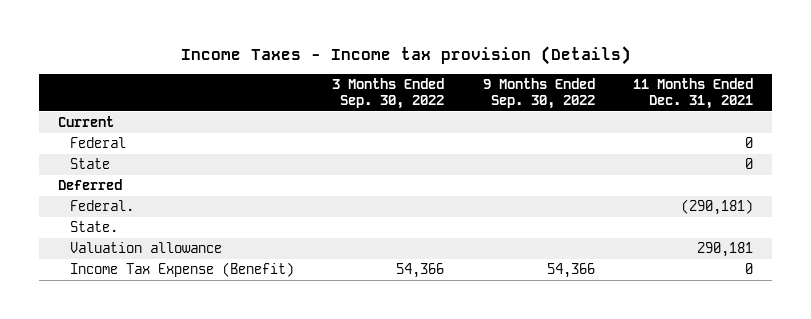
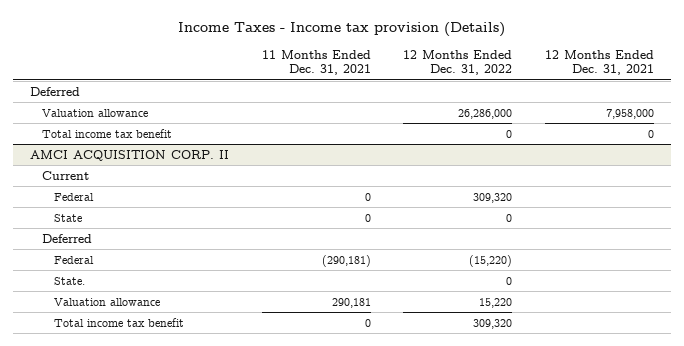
[332,78,445,110] 3 Months Ended Sep. 30, 2022 -> none
[482,78,595,110] 9 Months Ended Sep. 30, 2022 -> none
none -> [403,49,513,76] 12 Months Ended Dec. 31, 2022
none -> [545,49,655,76] 12 Months Ended Dec. 31, 2021
none -> [29,86,80,96] Deferred
none -> [41,108,148,117] Valuation allowance
none -> [41,128,172,138] Total income tax benefit
none -> [29,149,229,161] AMCI ACQUISITION CORP. II
[70,200,135,212] Federal. -> [54,255,95,264] Federal
[70,262,295,278] Income Tax Expense (Benefit) -> [54,317,185,327] Total income tax benefit

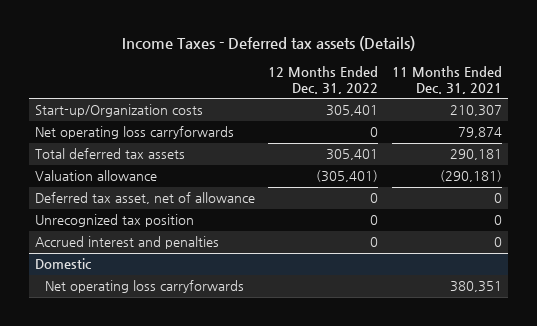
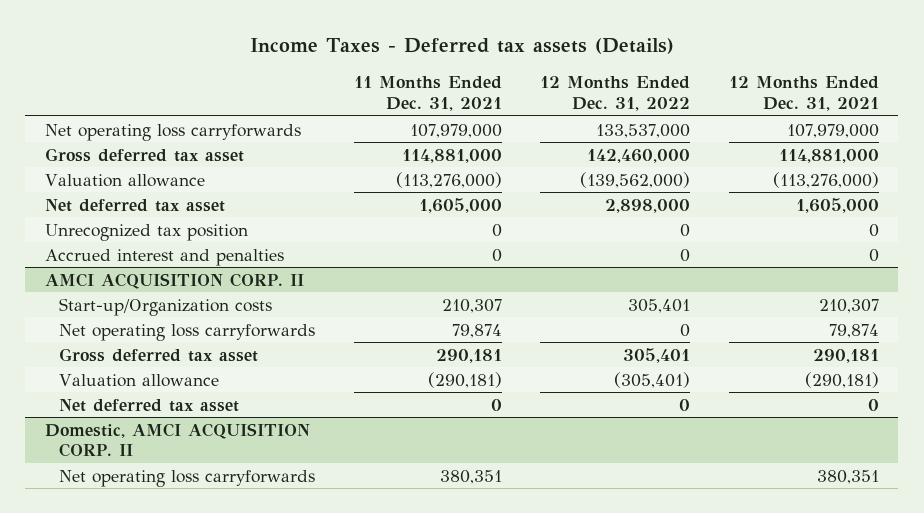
none -> [729,76,880,112] 12 Months Ended Dec. 31, 2021
none -> [44,123,301,141] Net operating loss carryforwards
none -> [44,147,244,162] Gross deferred tax asset
none -> [44,173,205,187] Valuation allowance
none -> [44,198,225,212] Net deferred tax asset
[35,214,195,228] Unrecognized tax position -> [44,223,248,241] Unrecognized tax position
[35,236,220,250] Accrued interest and penalties -> [44,248,284,266] Accrued interest and penalties
none -> [44,272,304,289] AMCI ACQUISITION CORP. II
[35,148,186,160] Total deferred tax assets -> [58,347,258,362] Gross deferred tax asset
[35,258,92,270] Domestic -> none
[35,192,256,205] Deferred tax asset, net of allowance -> [58,398,239,412] Net deferred tax asset
none -> [44,422,310,458] Domestic, AMCI ACQUISITION CORP. II

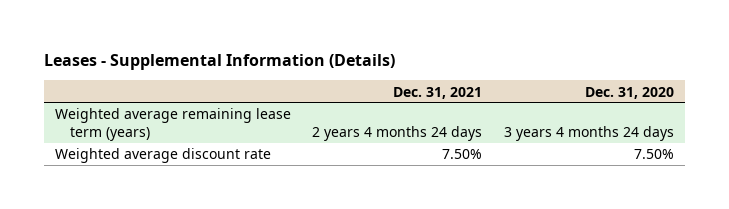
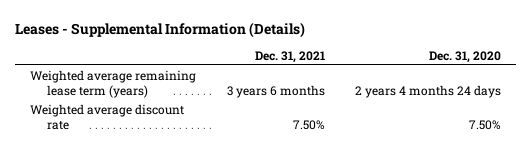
[312,126,483,142] 2 years 4 months 24 days -> [226,85,325,99] 3 years 6 months
[503,126,674,142] 3 years 4 months 24 days -> [355,85,502,99] 2 years 4 months 24 days

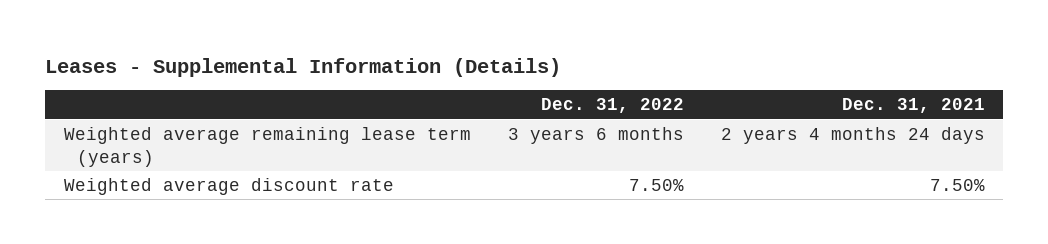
[429,50,502,63] Dec. 31, 2020 -> none
none -> [540,98,684,114] Dec. 31, 2022
[226,85,325,99] 3 years 6 months -> [720,127,985,145] 2 years 4 months 24 days

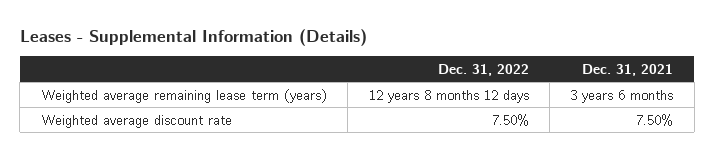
[507,127,684,145] 3 years 6 months -> [368,89,529,103] 12 years 8 months 12 days
[720,127,985,145] 2 years 4 months 24 days -> [570,89,674,103] 3 years 6 months

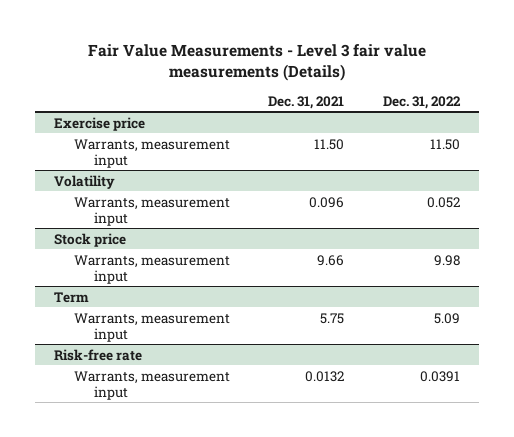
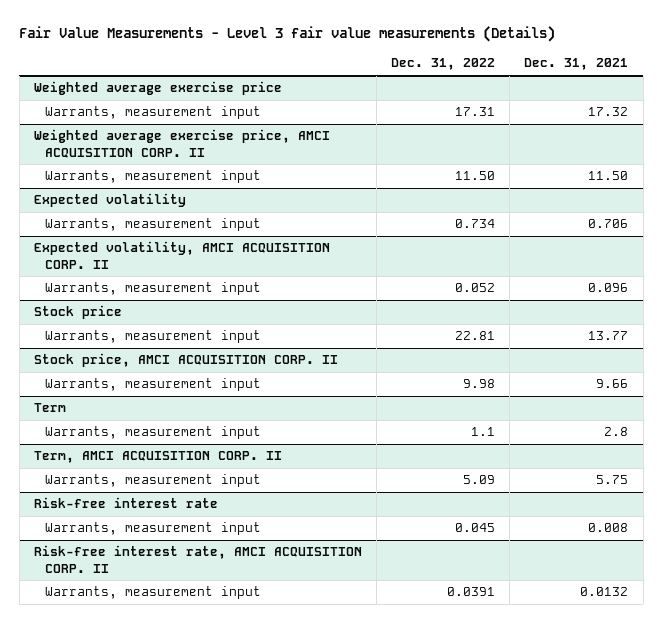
[53,116,145,131] Exercise price -> [33,81,282,96] Weighted average exercise price
none -> [44,106,261,120] Warrants, measurement input
none -> [33,129,330,158] Weighted average exercise price, AMCI ACQUISITION CORP. II
[53,174,115,189] Volatility -> [33,193,186,208] Expected volatility
none -> [44,218,261,232] Warrants, measurement input
none -> [33,241,330,269] Expected volatility, AMCI ACQUISITION CORP. II
none -> [44,330,261,344] Warrants, measurement input
none -> [33,353,338,368] Stock price, AMCI ACQUISITION CORP. II
none -> [44,426,261,440] Warrants, measurement input
none -> [33,451,282,464] Term, AMCI ACQUISITION CORP. II
[53,348,142,361] Risk-free rate -> [33,497,218,509] Risk-free interest rate
none -> [44,522,261,536] Warrants, measurement input
none -> [33,545,362,573] Risk-free interest rate, AMCI ACQUISITION CORP. II

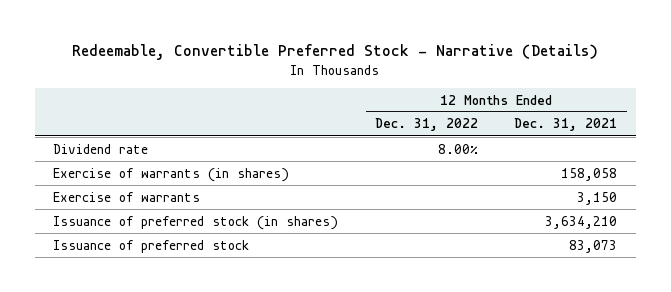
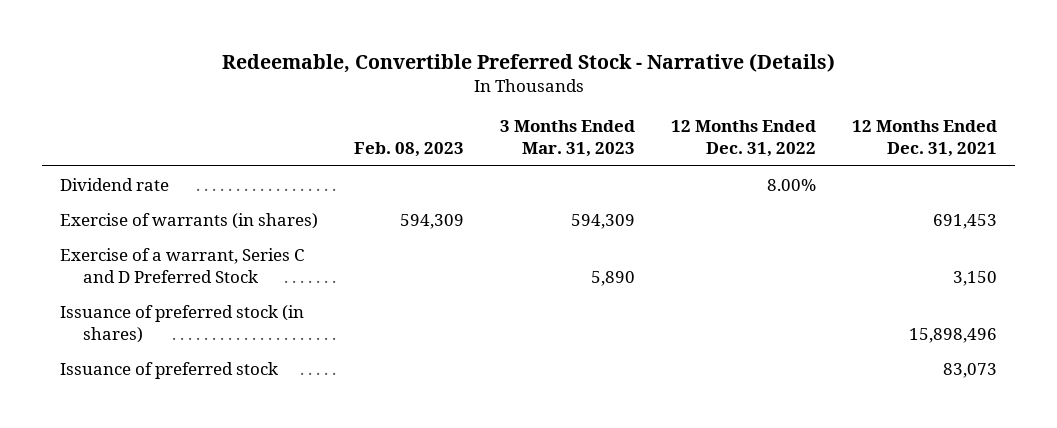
none -> [354,142,465,158] Feb. 08, 2023
none -> [500,120,636,158] 3 Months Ended Mar. 31, 2023
[561,167,618,181] 158,058 -> [933,213,998,229] 691,453
[53,191,201,202] Exercise of warrants -> [60,247,305,283] Exercise of a warrant, Series C and D Preferred Stock
[545,215,618,229] 3,634,210 -> [909,327,998,343] 15,898,496

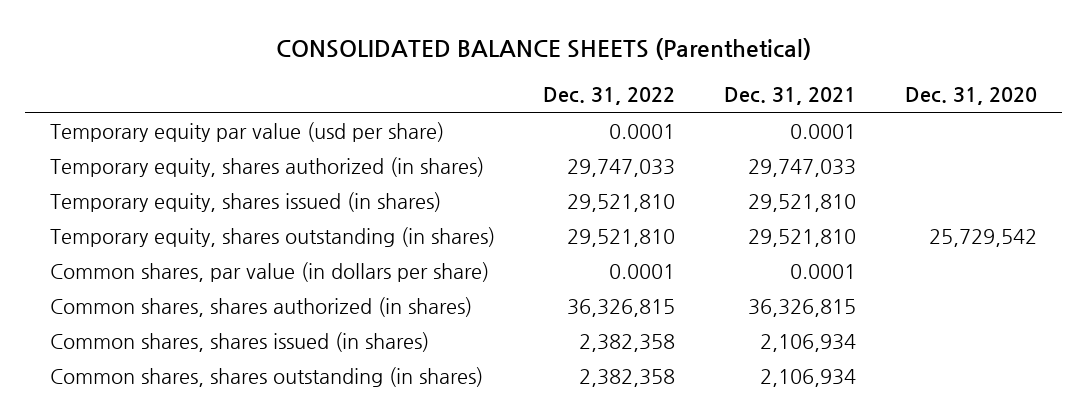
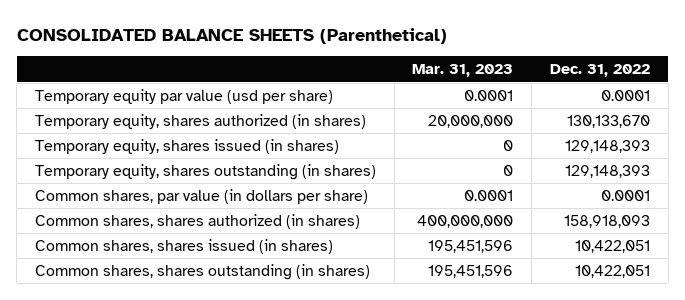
[724,87,857,106] Dec. 31, 2021 -> none
[905,87,1038,106] Dec. 31, 2020 -> none
none -> [412,64,514,78] Mar. 31, 2023
[567,158,676,177] 29,747,033 -> [566,115,650,129] 130,133,670
[567,193,676,212] 29,521,810 -> [564,140,650,154] 129,148,393
[567,228,676,247] 29,521,810 -> [564,165,650,179] 129,148,393
[567,298,676,317] 36,326,815 -> [563,215,650,229] 158,918,093
[579,333,676,352] 2,382,358 -> [574,240,650,254] 10,422,051
[579,368,676,387] 2,382,358 -> [574,265,650,279] 10,422,051

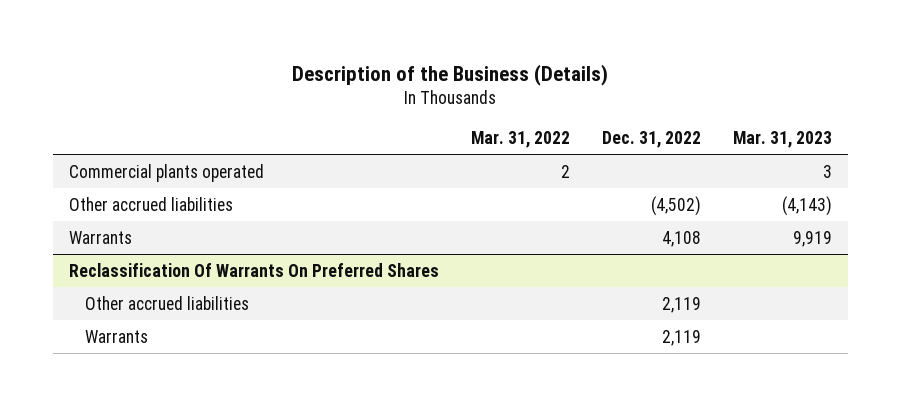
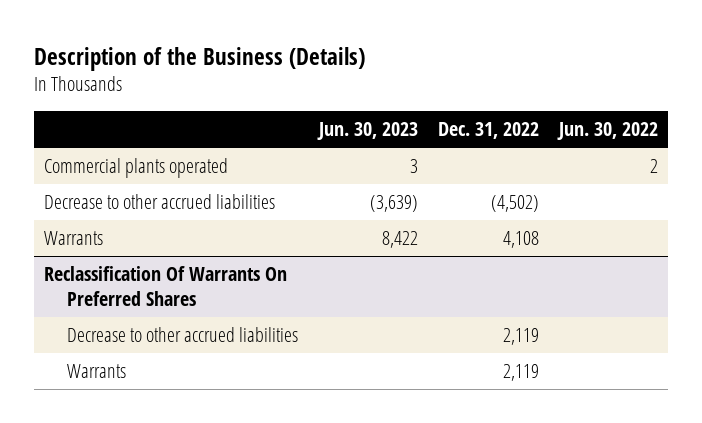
[470,131,570,149] Mar. 31, 2022 -> none
[732,131,832,149] Mar. 31, 2023 -> none
none -> [316,122,418,141] Jun. 30, 2023
none -> [557,122,659,141] Jun. 30, 2022
[69,196,234,211] Other accrued liabilities -> [44,193,276,209] Decrease to other accrued liabilities
[85,295,250,310] Other accrued liabilities -> [67,326,299,342] Decrease to other accrued liabilities

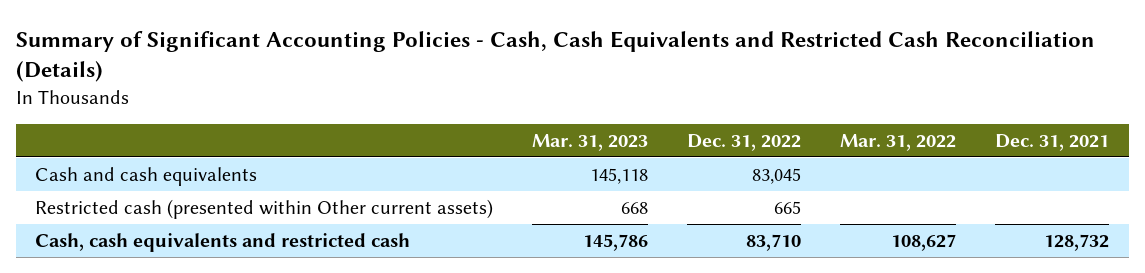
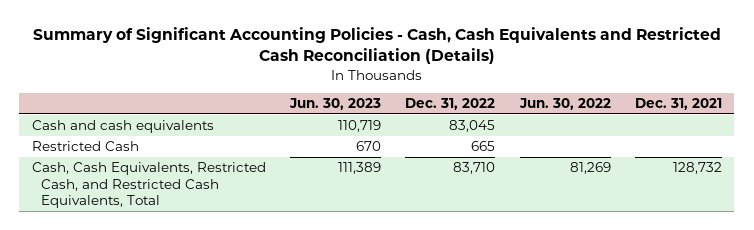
[532,133,649,151] Mar. 31, 2023 -> none
[840,133,957,151] Mar. 31, 2022 -> none
none -> [288,98,381,111] Jun. 30, 2023
none -> [518,98,611,111] Jun. 30, 2022
[35,198,494,219] Restricted cash (presented within Other current assets) -> [31,141,139,152] Restricted Cash
[35,232,411,252] Cash, cash equivalents and restricted cash -> [31,162,266,209] Cash, Cash Equivalents, Restricted Cash, and Restricted Cash Equivalents, Total

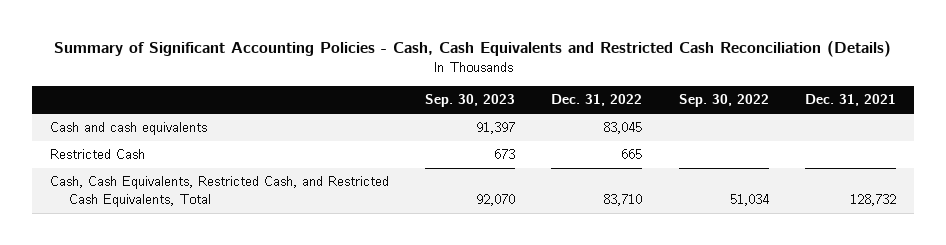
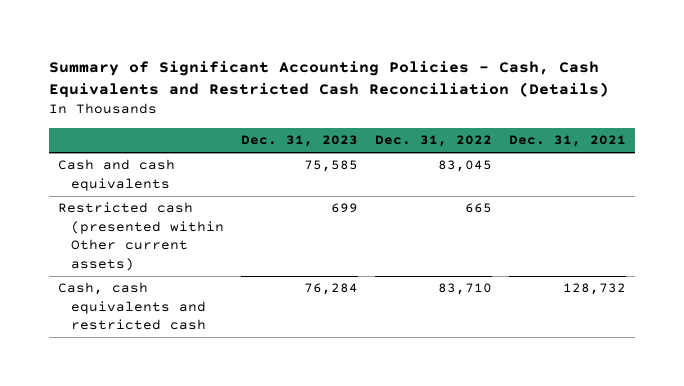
[425,94,516,108] Sep. 30, 2023 -> none
[678,94,769,108] Sep. 30, 2022 -> none
none -> [241,135,359,148] Dec. 31, 2023
[49,149,145,160] Restricted Cash -> [57,202,225,271] Restricted cash (presented within Other current assets)
[49,176,389,207] Cash, Cash Equivalents, Restricted Cash, and Restricted Cash Equivalents, Total -> [57,282,207,331] Cash, cash equivalents and restricted cash

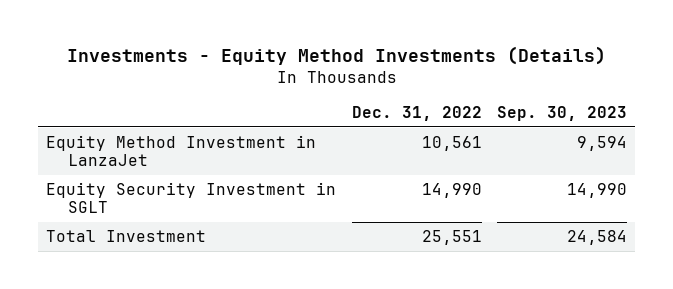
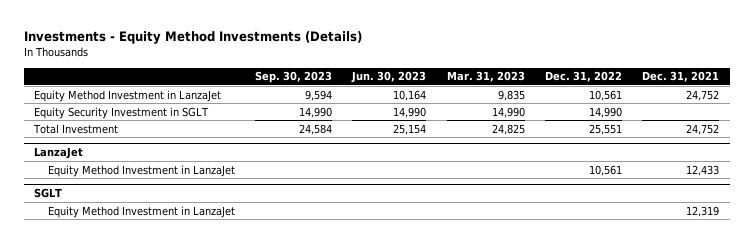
none -> [351,71,427,84] Jun. 30, 2023
none -> [446,71,525,83] Mar. 31, 2023
none -> [642,71,720,83] Dec. 31, 2021
none -> [34,147,84,160] LanzaJet
none -> [47,164,235,177] Equity Method Investment in LanzaJet
none -> [34,188,63,199] SGLT
none -> [47,205,235,218] Equity Method Investment in LanzaJet

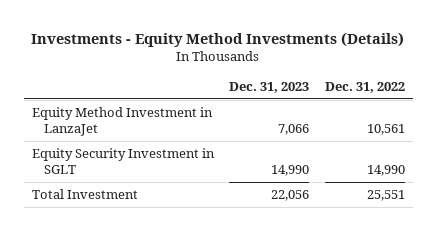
[254,71,332,84] Sep. 30, 2023 -> none
[351,71,427,84] Jun. 30, 2023 -> none
[446,71,525,83] Mar. 31, 2023 -> none
[642,71,720,83] Dec. 31, 2021 -> none
none -> [229,81,310,93] Dec. 31, 2023
[34,147,84,160] LanzaJet -> none
[47,164,235,177] Equity Method Investment in LanzaJet -> none
[34,188,63,199] SGLT -> none
[47,205,235,218] Equity Method Investment in LanzaJet -> none

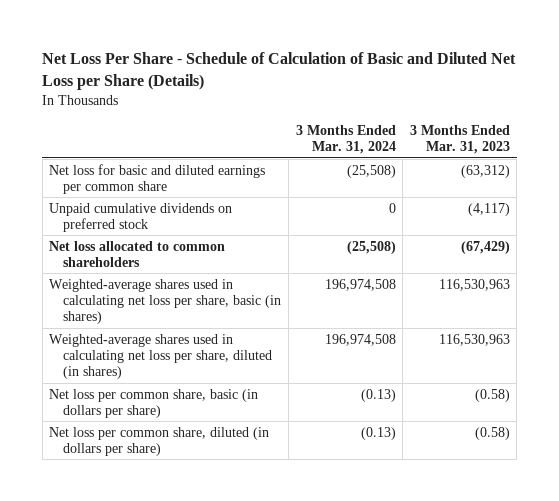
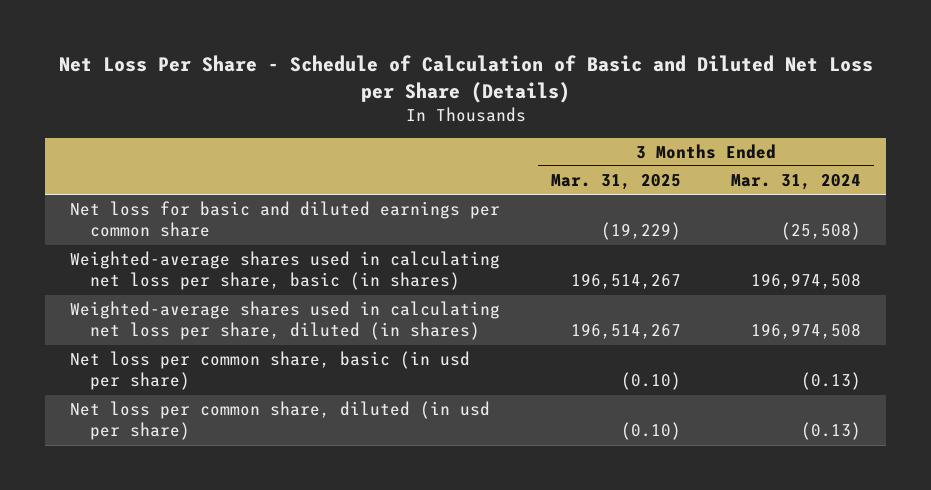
[409,124,510,155] 3 Months Ended Mar. 31, 2023 -> none
none -> [550,173,681,190] Mar. 31, 2025
[49,202,233,232] Unpaid cumulative dividends on preferred stock -> none
[49,240,226,267] Net loss allocated to common shareholders -> none
[49,388,259,418] Net loss per common share, basic (in dollars per share) -> [70,351,471,391] Net loss per common share, basic (in usd per share)
[49,426,270,456] Net loss per common share, diluted (in dollars per share) -> [70,401,491,441] Net loss per common share, diluted (in usd per share)

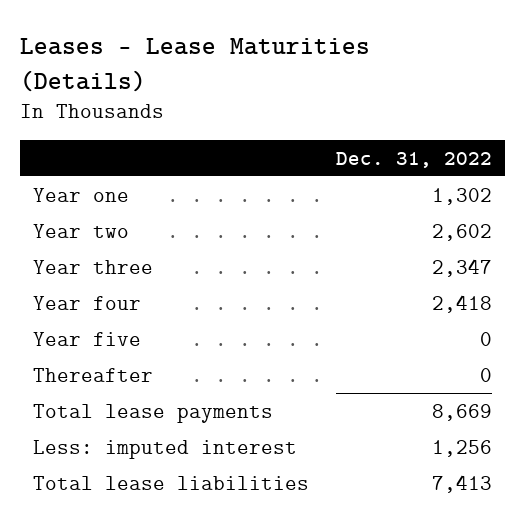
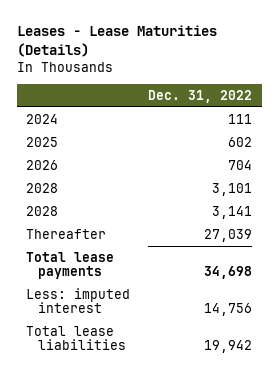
[33,187,130,202] Year one -> none
[33,223,130,238] Year two -> none
[33,259,154,274] Year three -> none
[33,295,142,310] Year four -> none
[33,331,142,346] Year five -> none
none -> [26,113,59,124] 2024
none -> [26,136,59,147] 2025
none -> [26,159,59,170] 2026
none -> [26,182,59,193] 2028
none -> [26,205,59,216] 2028
[480,367,493,382] 0 -> [204,228,253,242] 27,039
[432,403,493,421] 8,669 -> [204,266,253,280] 34,698
[432,439,493,457] 1,256 -> [204,303,253,317] 14,756
[432,474,493,493] 7,413 -> [204,340,253,354] 19,942

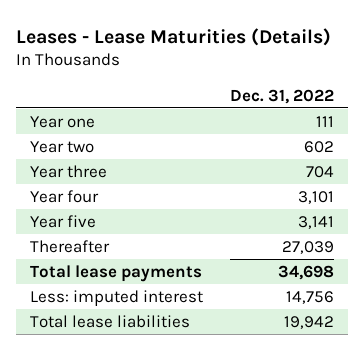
[26,113,59,124] 2024 -> [29,116,95,129] Year one
[26,136,59,147] 2025 -> [29,141,94,154] Year two
[26,159,59,170] 2026 -> [29,165,107,179] Year three
[26,182,59,193] 2028 -> [29,190,99,204] Year four
[26,205,59,216] 2028 -> [29,215,96,229] Year five

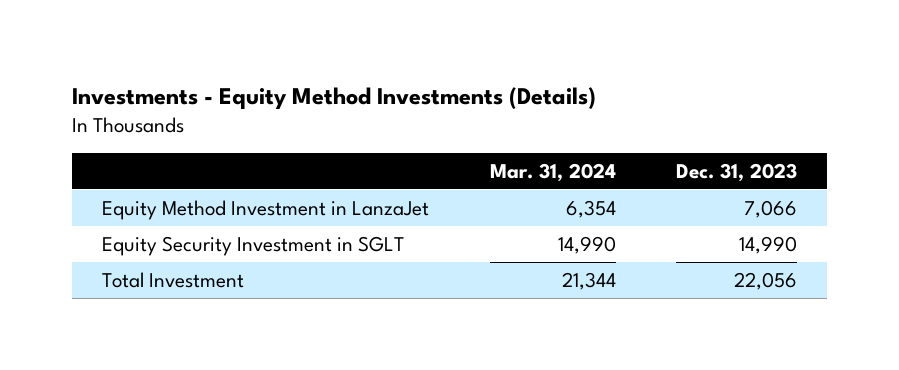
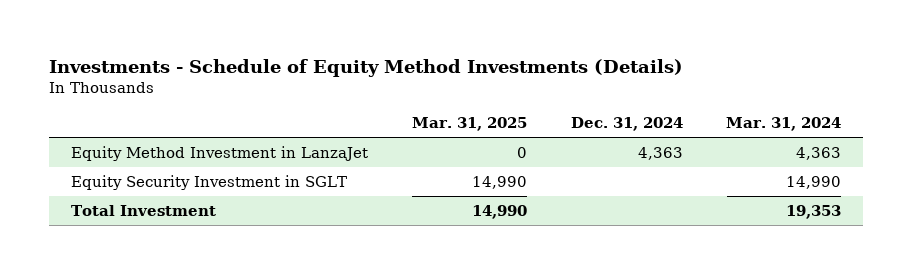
[72,87,597,110] Investments - Equity Method Investments (Details) -> [49,58,684,77] Investments - Schedule of Equity Method Investments (Details)
[675,162,797,182] Dec. 31, 2023 -> none
none -> [411,117,527,132] Mar. 31, 2025
none -> [570,117,683,132] Dec. 31, 2024
[565,199,616,218] 6,354 -> [796,147,842,161] 4,363
[561,271,616,290] 21,344 -> [786,205,842,220] 19,353

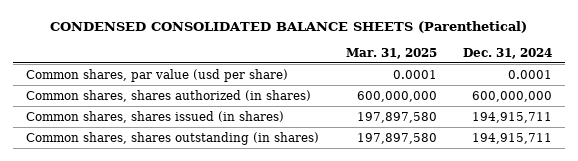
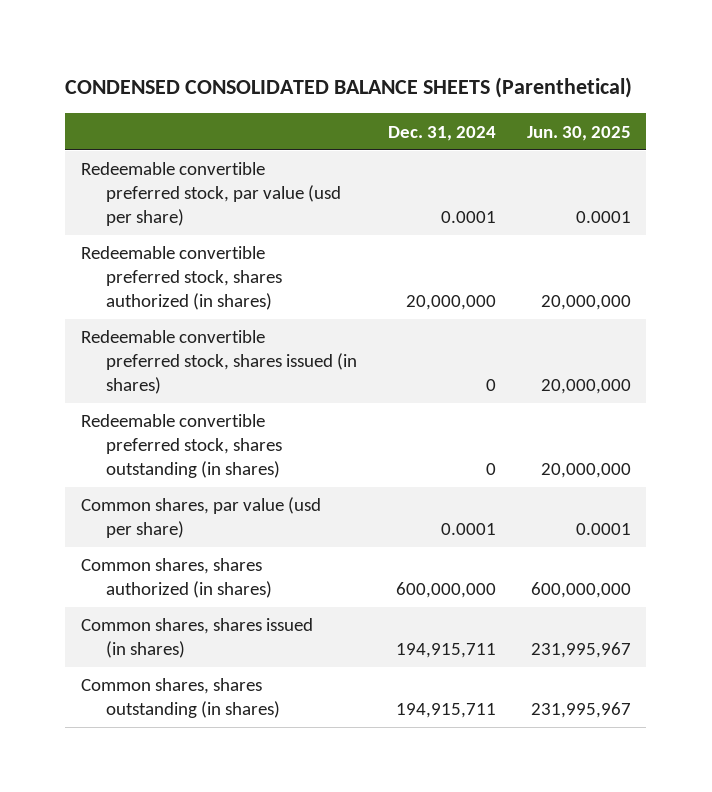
[345,47,437,59] Mar. 31, 2025 -> none
none -> [526,125,631,141] Jun. 30, 2025
none -> [80,162,341,227] Redeemable convertible preferred stock, par value (usd per share)
none -> [80,246,282,311] Redeemable convertible preferred stock, shares authorized (in shares)
none -> [80,330,357,395] Redeemable convertible preferred stock, shares issued (in shares)
none -> [80,414,282,479] Redeemable convertible preferred stock, shares outstanding (in shares)

